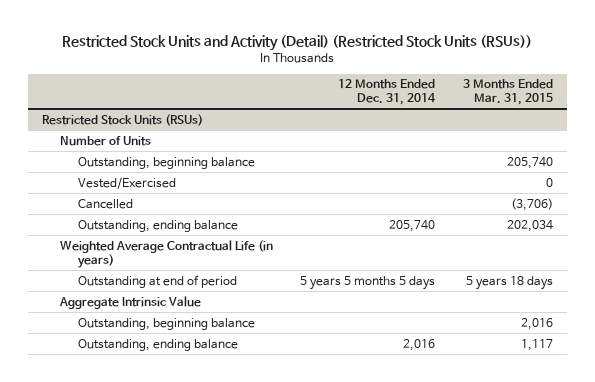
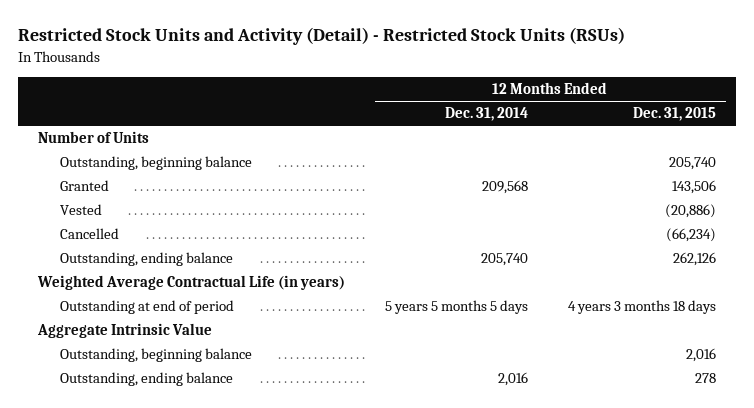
[62,35,533,52] Restricted Stock Units and Activity (Detail) (Restricted Stock Units (RSUs)) -> [17,27,625,46] Restricted Stock Units and Activity (Detail) - Restricted Stock Units (RSUs)
[463,79,554,106] 3 Months Ended Mar. 31, 2015 -> none
none -> [632,107,716,122] Dec. 31, 2015
[41,113,203,126] Restricted Stock Units (RSUs) -> none
none -> [59,180,109,192] Granted
[77,176,176,189] Vested/Exercised -> [59,204,102,216] Vested

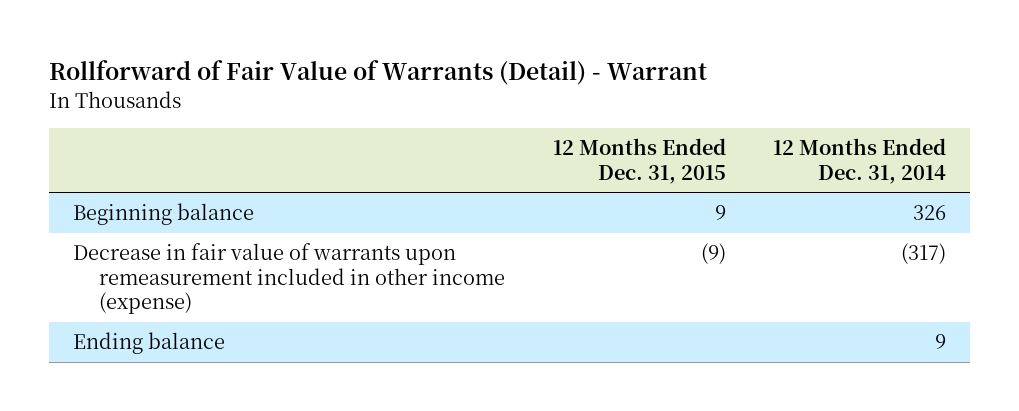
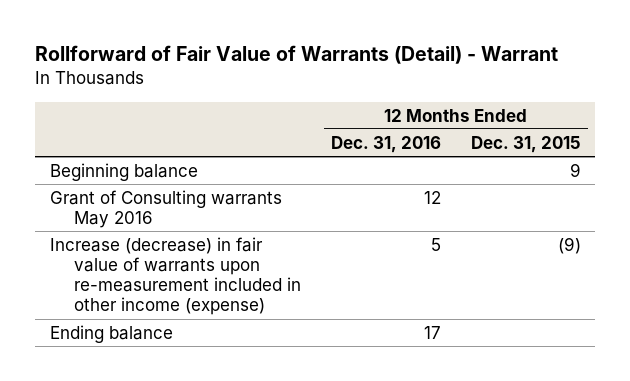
[773,138,947,184] 12 Months Ended Dec. 31, 2014 -> none
none -> [330,135,441,153] Dec. 31, 2016
none -> [49,189,282,229] Grant of Consulting warrants May 2016
[72,243,506,315] Decrease in fair value of warrants upon remeasurement included in other income (expense) -> [49,236,302,316] Increase (decrease) in fair value of warrants upon re-measurement included in other income (expense)

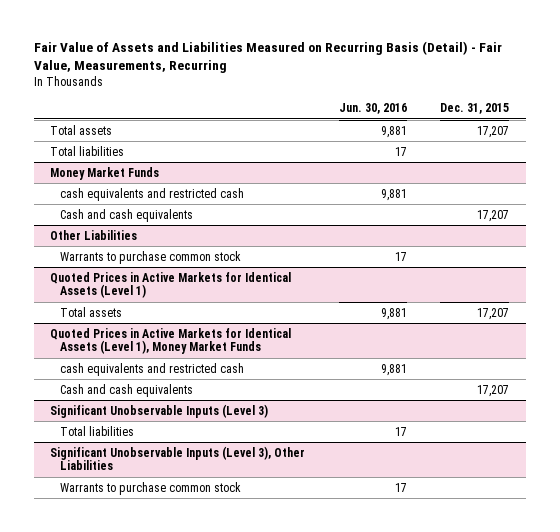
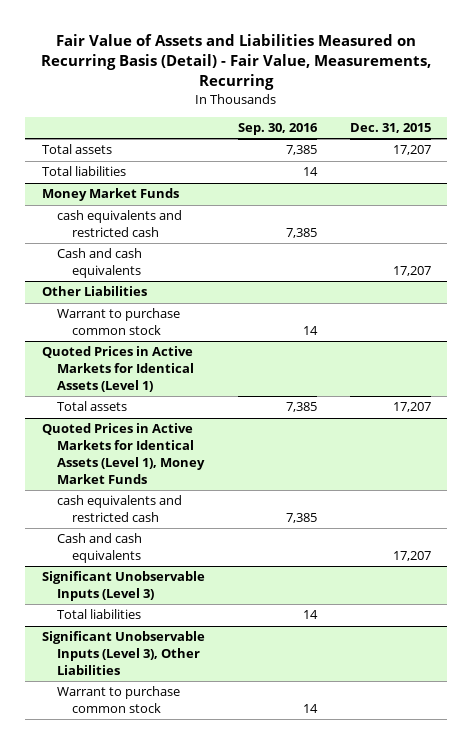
[338,103,407,115] Jun. 30, 2016 -> none
none -> [237,123,318,136] Sep. 30, 2016
[60,250,242,264] Warrants to purchase common stock -> [56,308,180,336] Warrant to purchase common stock
[60,481,242,495] Warrants to purchase common stock -> [56,686,180,714] Warrant to purchase common stock

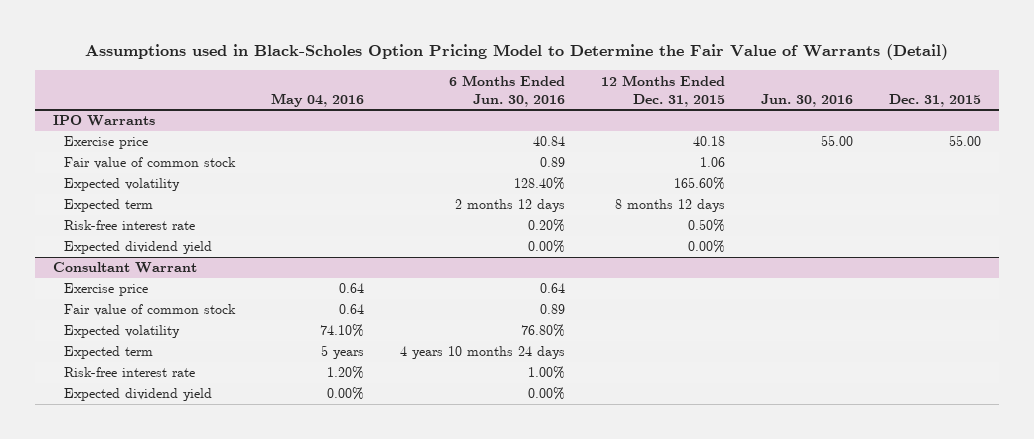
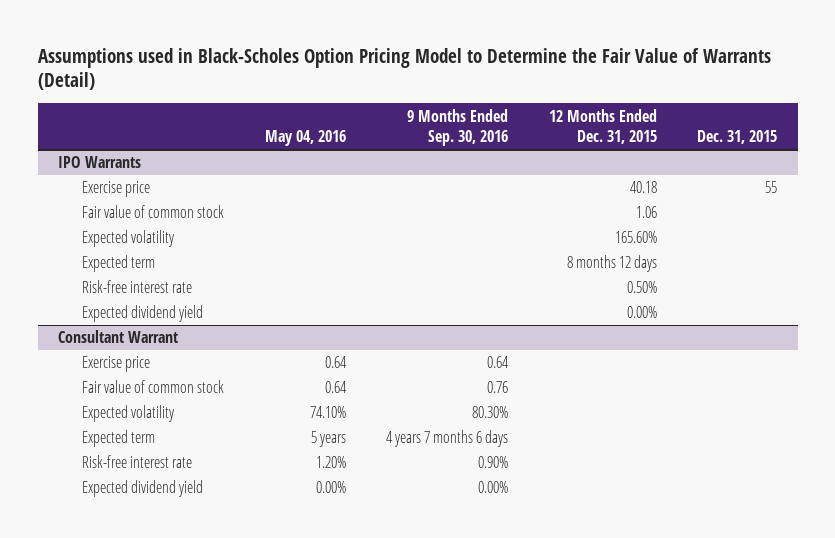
[449,74,566,107] 6 Months Ended Jun. 30, 2016 -> none
[761,93,854,107] Jun. 30, 2016 -> none
none -> [407,108,509,147] 9 Months Ended Sep. 30, 2016
[949,135,982,147] 55.00 -> [765,181,778,194] 55

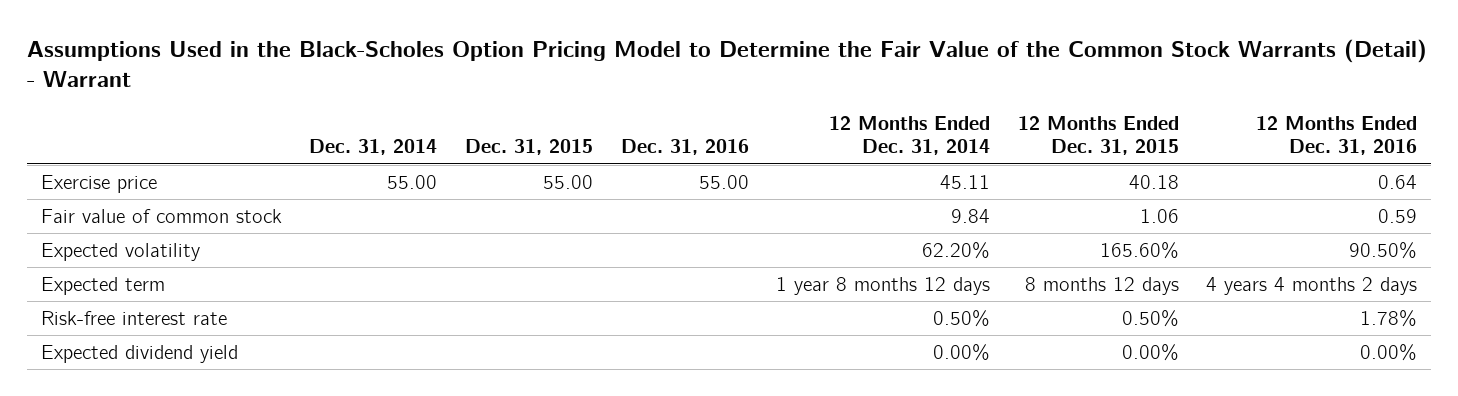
[37,47,771,91] Assumptions used in Black-Scholes Option Pricing Model to Determine the Fair Value of Warrants (Detail) -> [27,39,1428,88] Assumptions Used in the Black-Scholes Option Pricing Model to Determine the Fair Value of the Common Stock Warrants (Detail) - Warrant
[264,130,346,147] May 04, 2016 -> none
[407,108,509,147] 9 Months Ended Sep. 30, 2016 -> none
none -> [309,139,438,156] Dec. 31, 2014
none -> [620,139,749,156] Dec. 31, 2016
none -> [829,116,991,156] 12 Months Ended Dec. 31, 2014
none -> [1256,116,1418,156] 12 Months Ended Dec. 31, 2016
[58,156,142,169] IPO Warrants -> none
[765,181,778,194] 55 -> [543,174,594,189] 55.00
[58,330,179,344] Consultant Warrant -> none
[82,356,151,373] Exercise price -> none
[82,380,225,394] Fair value of common stock -> none
[82,405,176,423] Expected volatility -> none
[82,430,156,448] Expected term -> none
[82,455,193,469] Risk-free interest rate -> none
[82,480,204,498] Expected dividend yield -> none

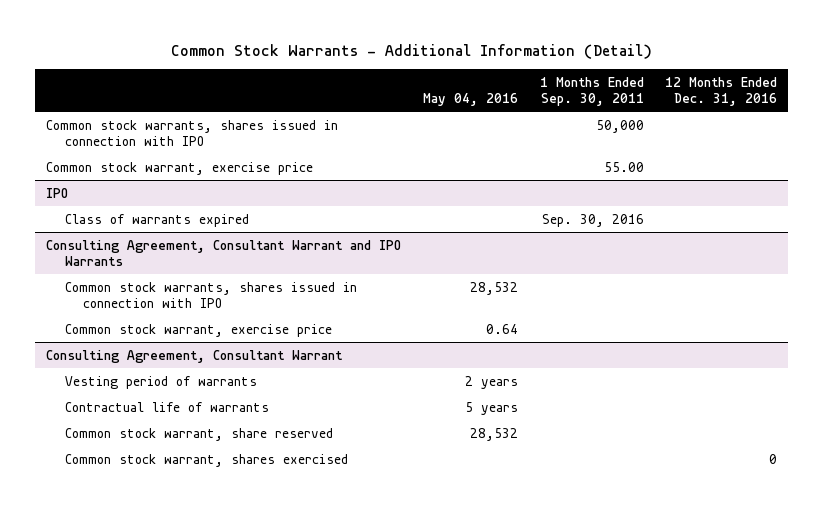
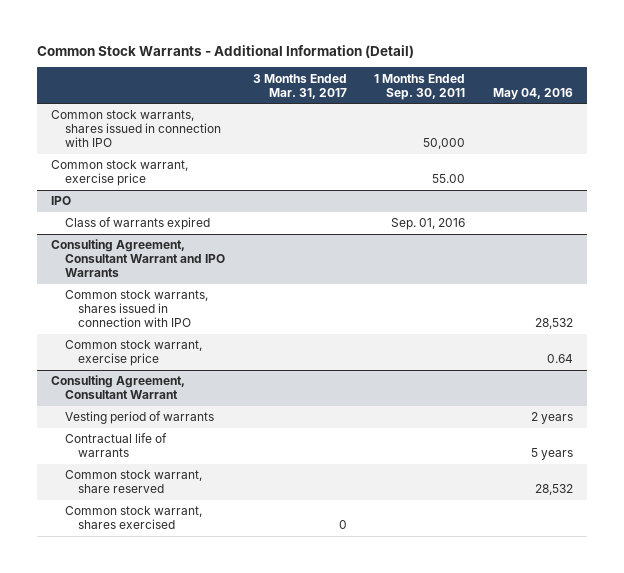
[665,76,778,106] 12 Months Ended Dec. 31, 2016 -> none
none -> [252,73,347,99] 3 Months Ended Mar. 31, 2017
[541,213,644,227] Sep. 30, 2016 -> [391,218,466,231] Sep. 01, 2016

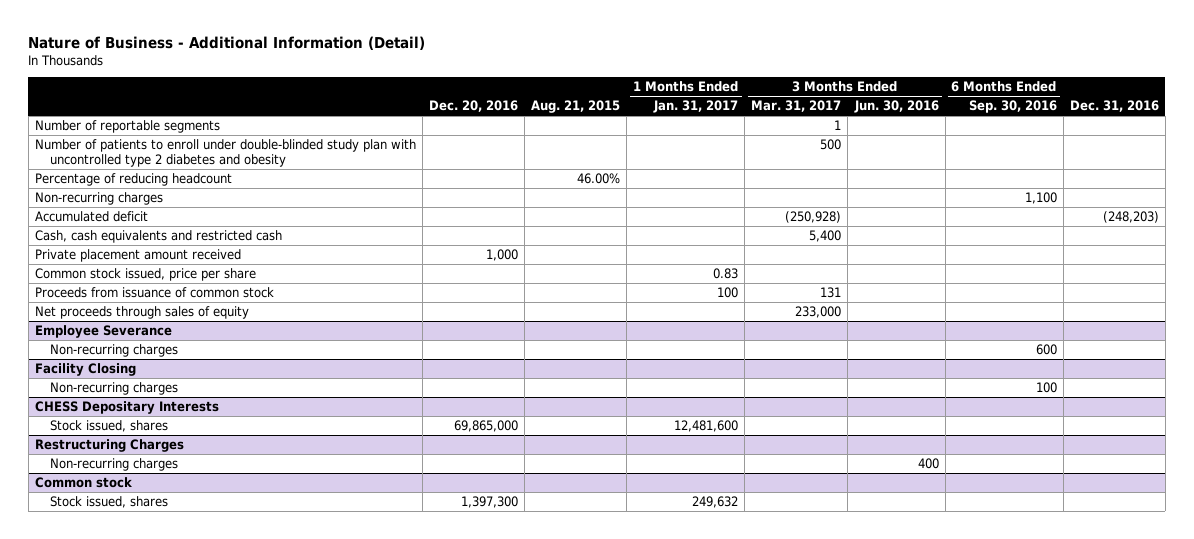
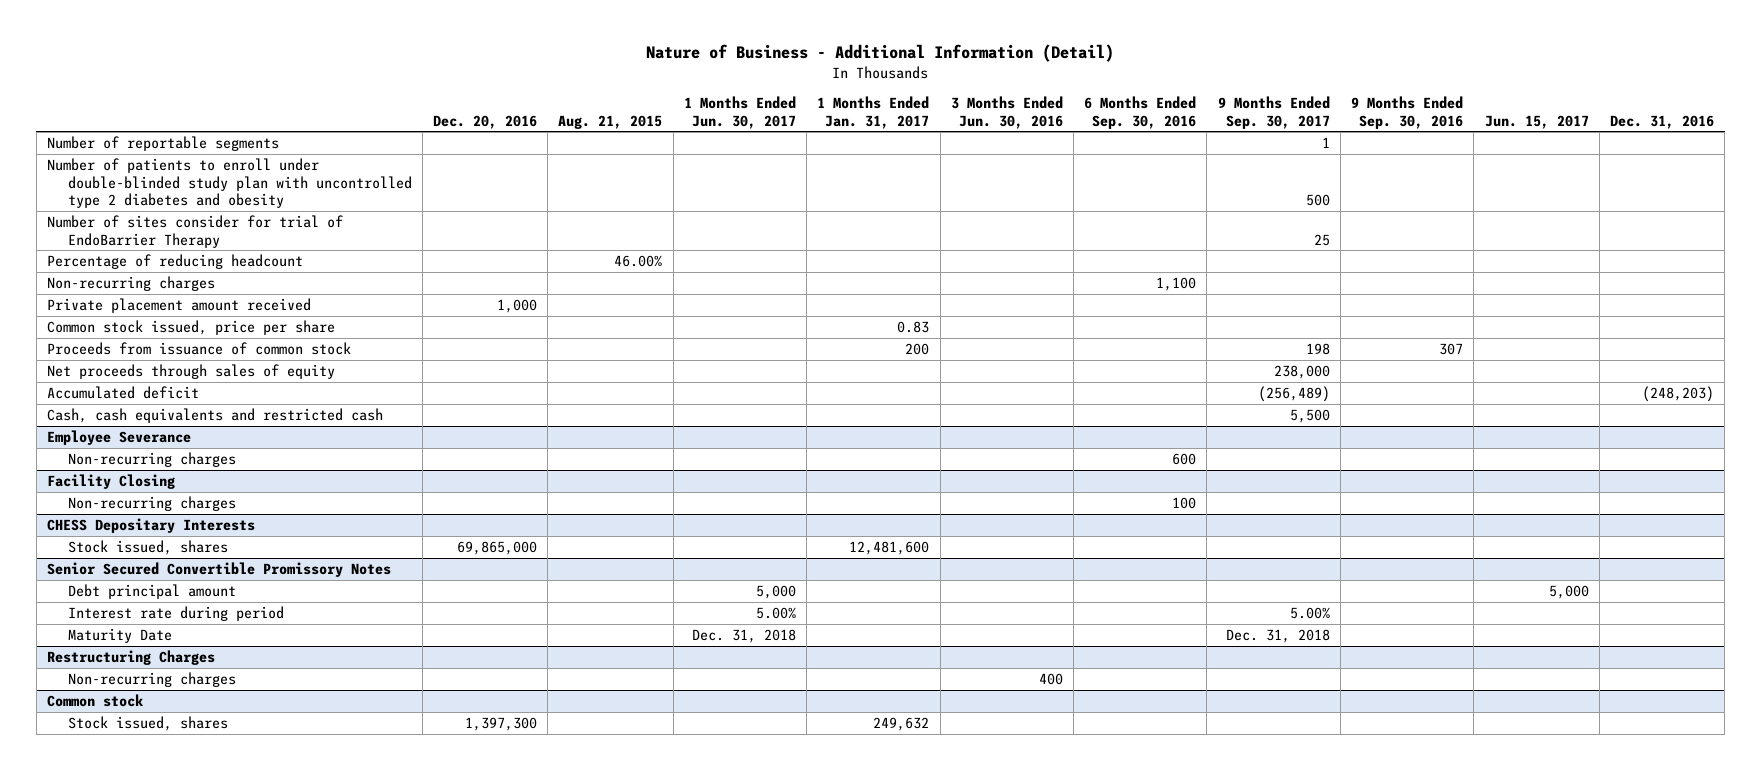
[751,100,842,113] Mar. 31, 2017 -> none
none -> [683,95,796,129] 1 Months Ended Jun. 30, 2017
none -> [1217,95,1330,129] 9 Months Ended Sep. 30, 2017
none -> [1351,95,1464,129] 9 Months Ended Sep. 30, 2016
none -> [1484,114,1589,129] Jun. 15, 2017
none -> [46,214,343,248] Number of sites consider for trial of EndoBarrier Therapy
[717,287,739,299] 100 -> [905,342,930,355] 200
[34,211,148,223] Accumulated deficit -> [46,385,199,399] Accumulated deficit
[34,230,282,244] Cash, cash equivalents and restricted cash -> [46,407,383,423] Cash, cash equivalents and restricted cash
none -> [46,561,391,577] Senior Secured Convertible Promissory Notes
none -> [67,583,236,599] Debt principal amount
none -> [67,605,284,621] Interest rate during period
none -> [67,627,172,643] Maturity Date

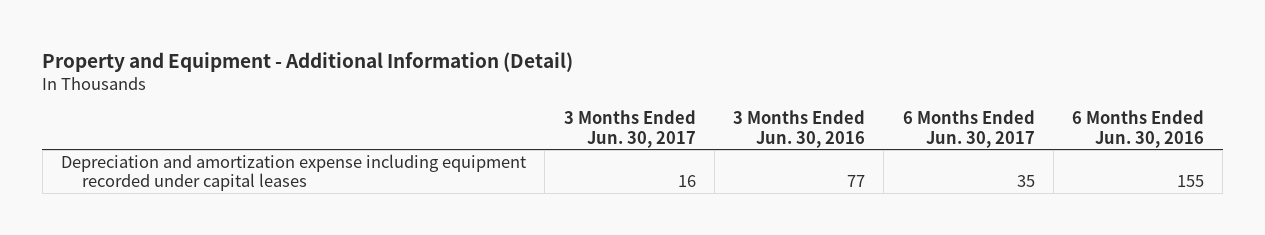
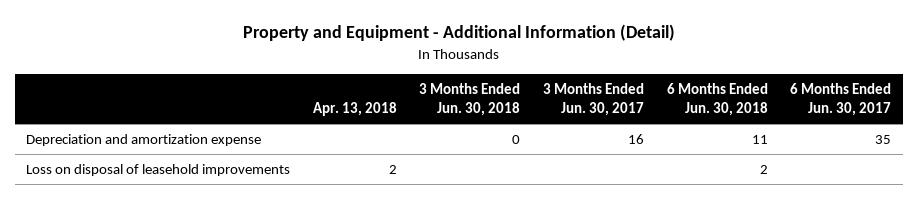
[733,110,866,148] 3 Months Ended Jun. 30, 2016 -> none
[1072,110,1205,148] 6 Months Ended Jun. 30, 2016 -> none
none -> [312,102,397,117] Apr. 13, 2018
none -> [419,82,521,117] 3 Months Ended Jun. 30, 2018
none -> [666,82,768,117] 6 Months Ended Jun. 30, 2018
[61,153,527,191] Depreciation and amortization expense including equipment recorded under capital leases -> [25,133,261,146] Depreciation and amortization expense
none -> [25,163,290,176] Loss on disposal of leasehold improvements

